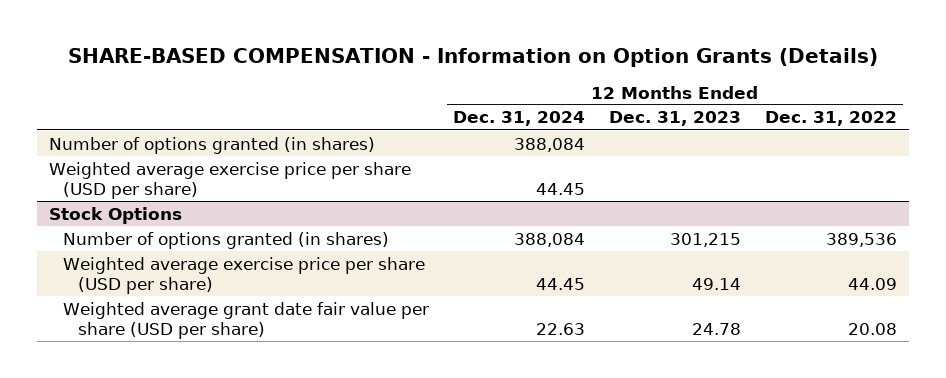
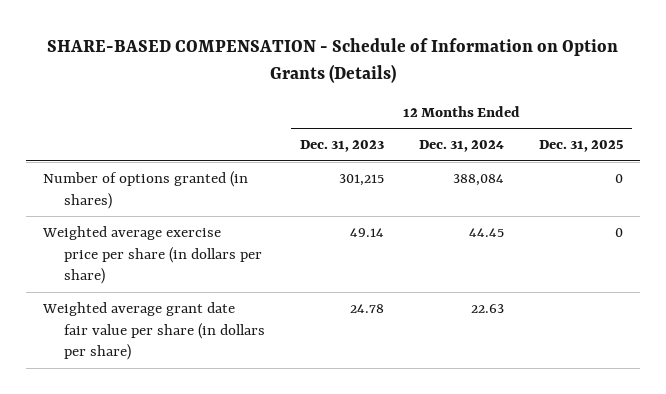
[67,48,878,68] SHARE-BASED COMPENSATION - Information on Option Grants (Details) -> [47,38,619,83] SHARE-BASED COMPENSATION - Schedule of Information on Option Grants (Details)
[765,111,898,127] Dec. 31, 2022 -> none
none -> [538,140,623,153] Dec. 31, 2025
[48,136,375,154] Number of options granted (in shares) -> none
[48,161,411,200] Weighted average exercise price per share (USD per share) -> none
[48,206,182,224] Stock Options -> none
[63,256,426,295] Weighted average exercise price per share (USD per share) -> [42,226,263,285] Weighted average exercise price per share (in dollars per share)
[63,301,430,340] Weighted average grant date fair value per share (USD per share) -> [42,302,266,361] Weighted average grant date fair value per share (in dollars per share)

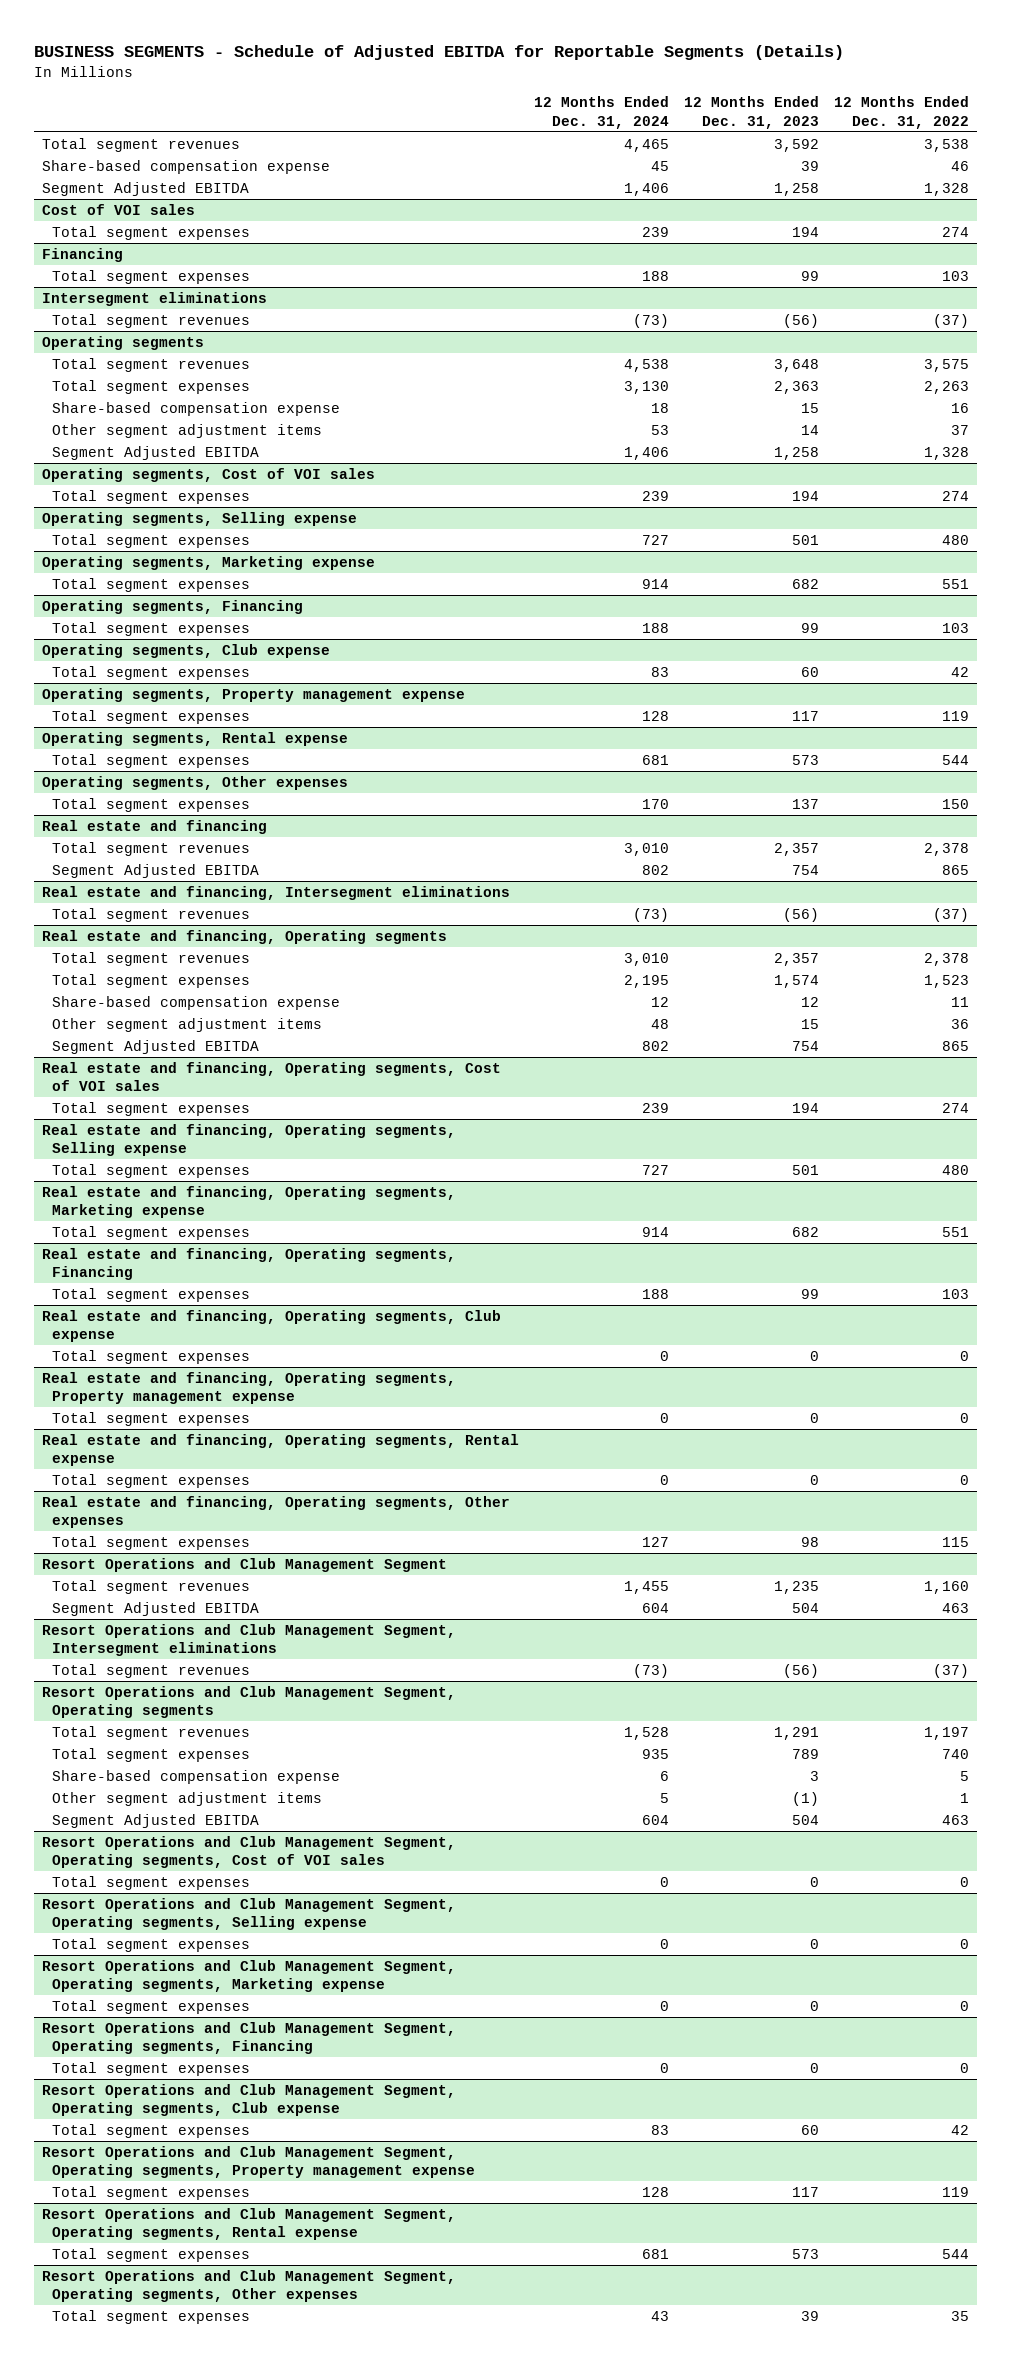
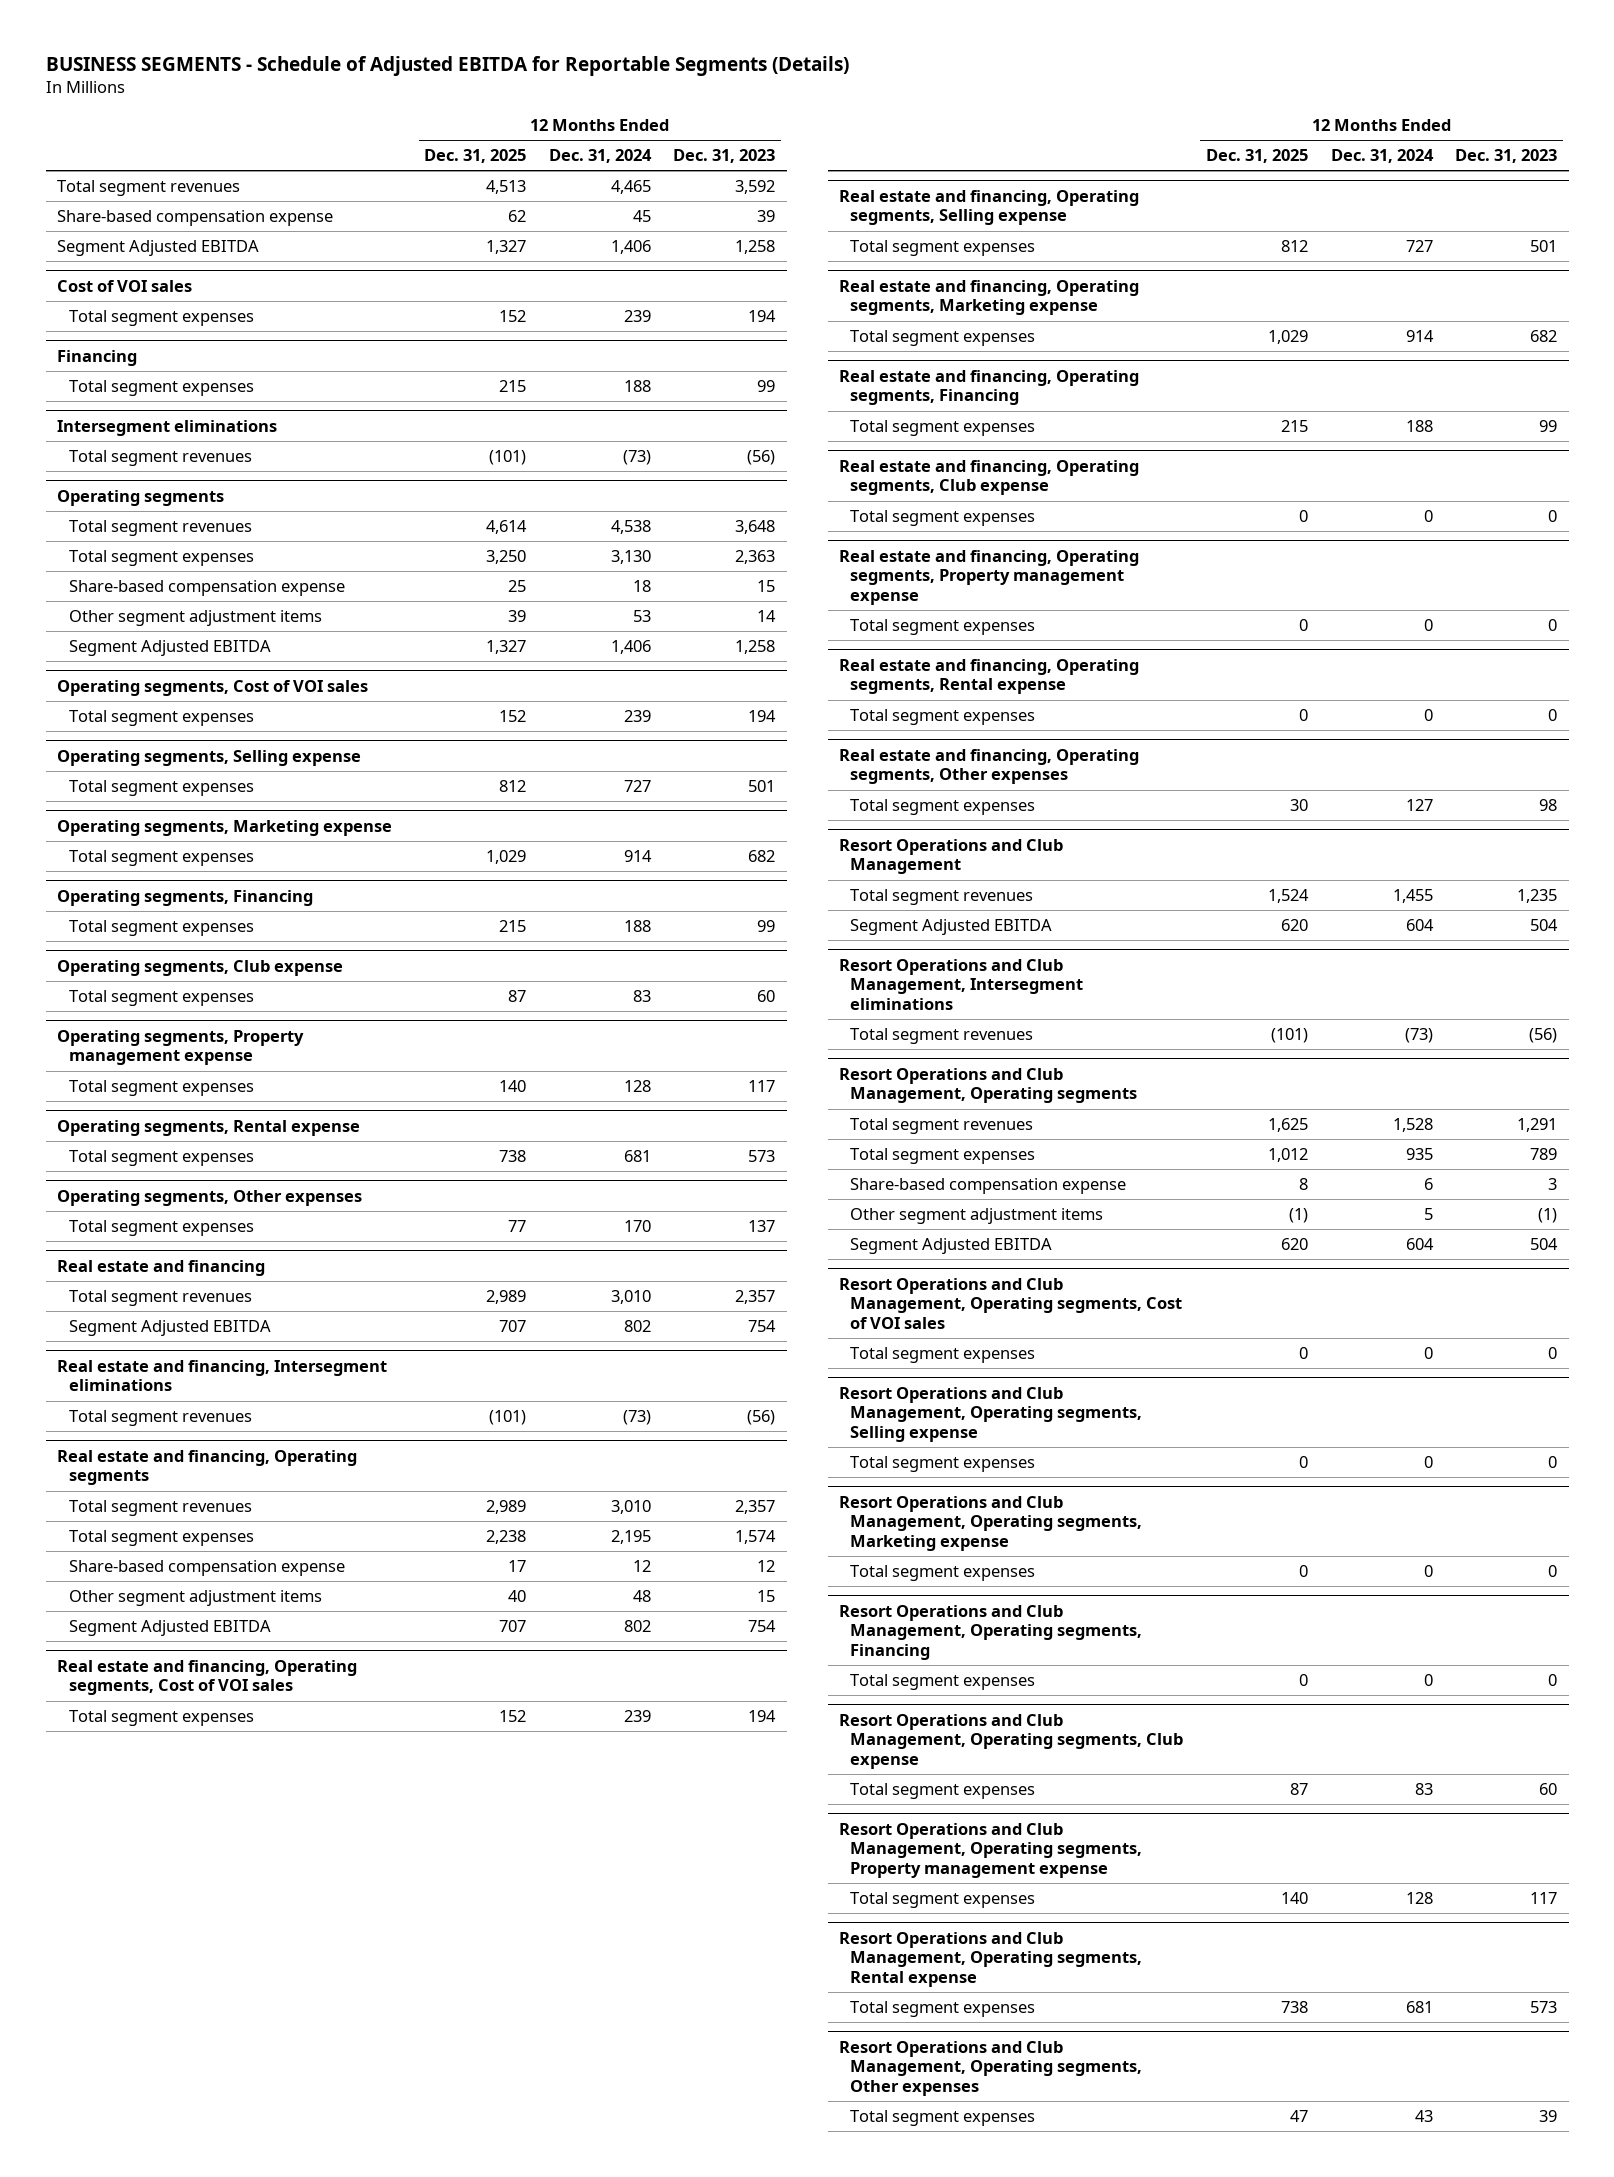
[834,96,970,129] 12 Months Ended Dec. 31, 2022 -> none
none -> [424,149,527,164] Dec. 31, 2025
[41,1557,447,1572] Resort Operations and Club Management Segment -> [838,838,1063,875] Resort Operations and Club Management
[41,1623,456,1657] Resort Operations and Club Management Segment, Intersegment eliminations -> [838,958,1084,1011] Resort Operations and Club Management, Intersegment eliminations
[41,1685,456,1719] Resort Operations and Club Management Segment, Operating segments -> [838,1067,1138,1104] Resort Operations and Club Management, Operating segments
[41,1835,456,1869] Resort Operations and Club Management Segment, Operating segments, Cost of VOI sales -> [838,1277,1183,1330] Resort Operations and Club Management, Operating segments, Cost of VOI sales
[41,1897,456,1931] Resort Operations and Club Management Segment, Operating segments, Selling expense -> [838,1386,1143,1443] Resort Operations and Club Management, Operating segments, Selling expense
[41,1959,456,1993] Resort Operations and Club Management Segment, Operating segments, Marketing expense -> [838,1495,1143,1552] Resort Operations and Club Management, Operating segments, Marketing expense
[41,2021,456,2055] Resort Operations and Club Management Segment, Operating segments, Financing -> [838,1604,1143,1661] Resort Operations and Club Management, Operating segments, Financing
[41,2083,456,2117] Resort Operations and Club Management Segment, Operating segments, Club expense -> [838,1713,1184,1770] Resort Operations and Club Management, Operating segments, Club expense
[41,2145,476,2179] Resort Operations and Club Management Segment, Operating segments, Property management expense -> [838,1822,1143,1879] Resort Operations and Club Management, Operating segments, Property management expense
[41,2207,456,2241] Resort Operations and Club Management Segment, Operating segments, Rental expense -> [838,1931,1143,1988] Resort Operations and Club Management, Operating segments, Rental expense
[41,2269,456,2303] Resort Operations and Club Management Segment, Operating segments, Other expenses -> [838,2040,1143,2097] Resort Operations and Club Management, Operating segments, Other expenses

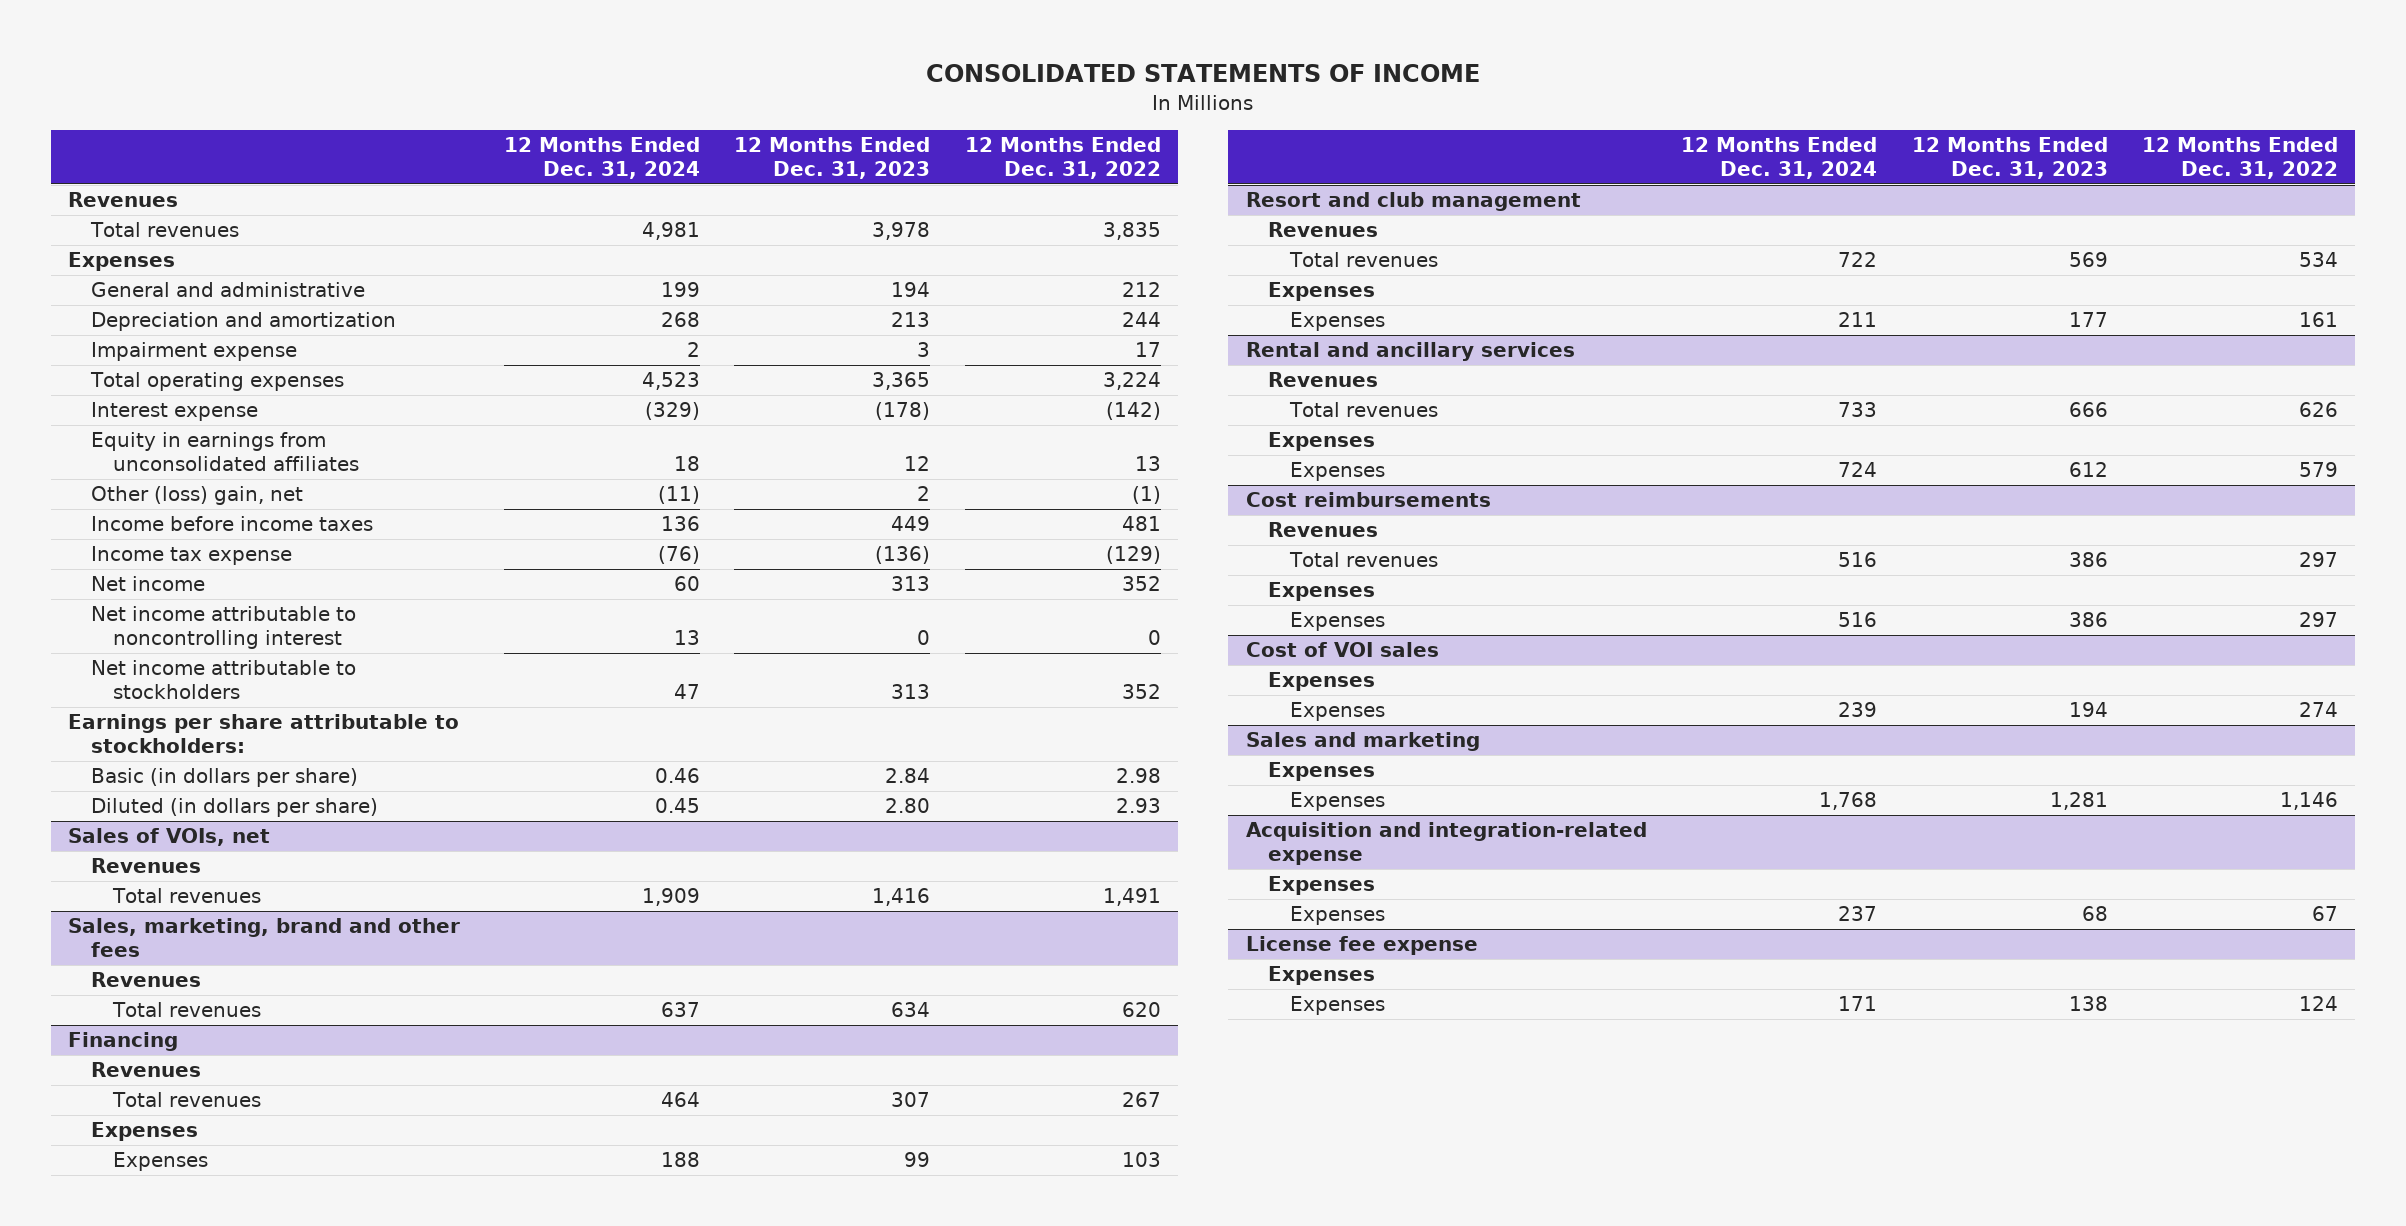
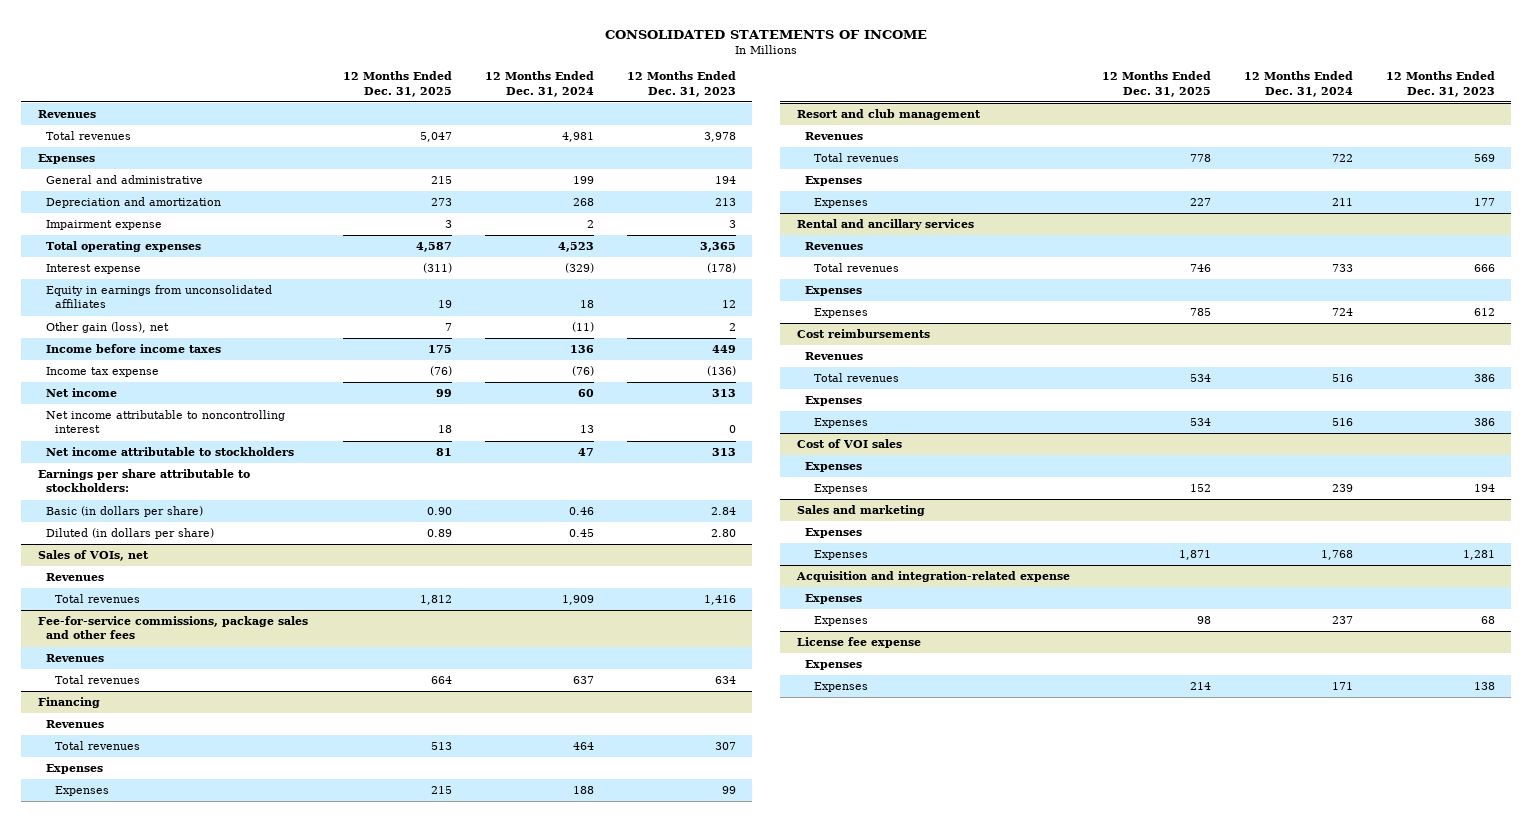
[964,137,1161,180] 12 Months Ended Dec. 31, 2022 -> none
none -> [343,71,453,97] 12 Months Ended Dec. 31, 2025
[90,486,303,506] Other (loss) gain, net -> [46,322,170,334] Other gain (loss), net
[68,918,461,958] Sales, marketing, brand and other fees -> none
none -> [37,616,308,640] Fee-for-service commissions, package sales and other fees

